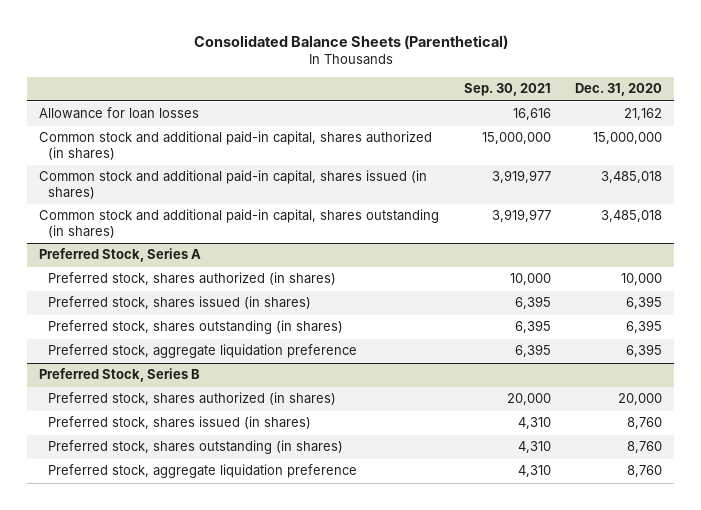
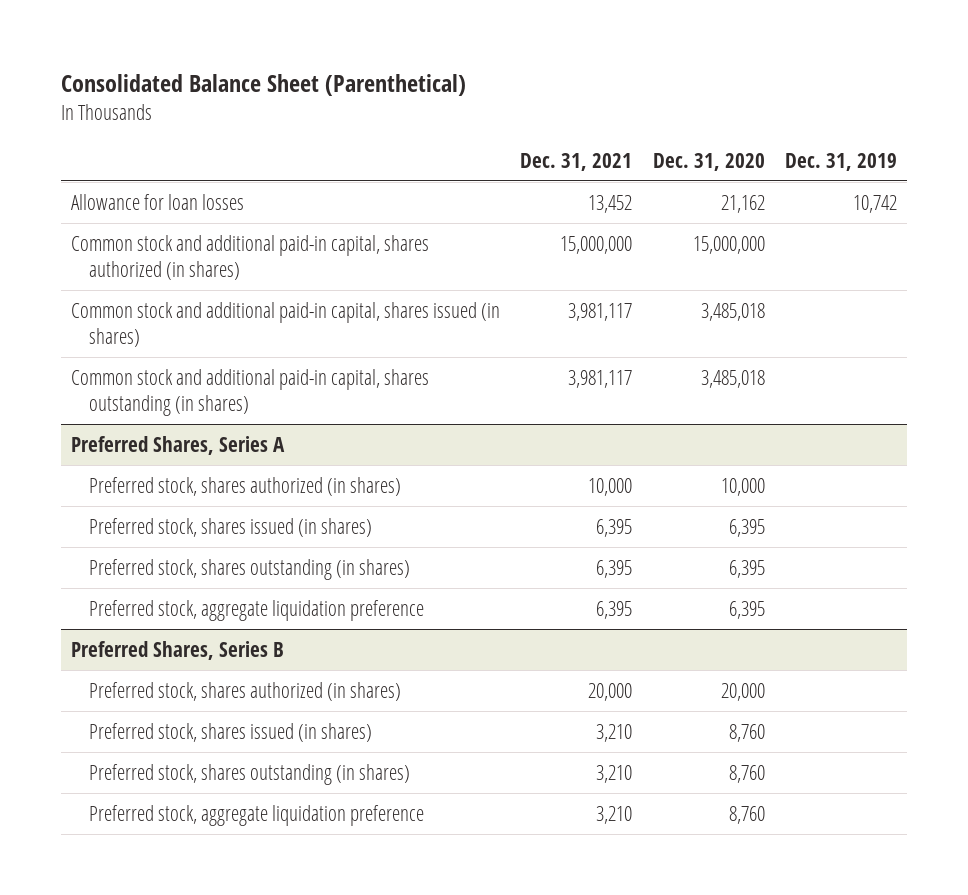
[193,34,508,49] Consolidated Balance Sheets (Parenthetical) -> [60,74,466,97] Consolidated Balance Sheet (Parenthetical)
[463,83,551,97] Sep. 30, 2021 -> none
none -> [520,152,633,171] Dec. 31, 2021
none -> [785,152,898,171] Dec. 31, 2019
[39,248,202,263] Preferred Stock, Series A -> [70,435,285,455] Preferred Shares, Series A
[39,368,201,383] Preferred Stock, Series B -> [70,640,284,660] Preferred Shares, Series B

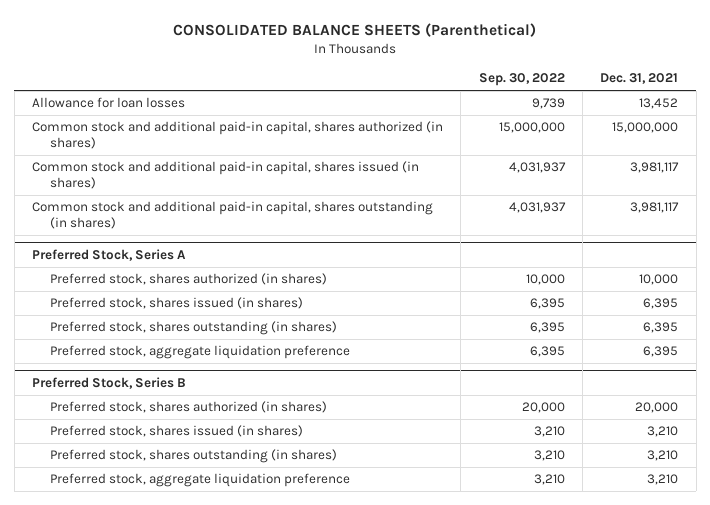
[60,74,466,97] Consolidated Balance Sheet (Parenthetical) -> [173,22,537,37] CONSOLIDATED BALANCE SHEETS (Parenthetical)
[652,152,765,171] Dec. 31, 2020 -> none
[785,152,898,171] Dec. 31, 2019 -> none
none -> [478,73,565,87] Sep. 30, 2022
[70,435,285,455] Preferred Shares, Series A -> [31,249,186,262] Preferred Stock, Series A
[70,640,284,660] Preferred Shares, Series B -> [31,377,186,390] Preferred Stock, Series B

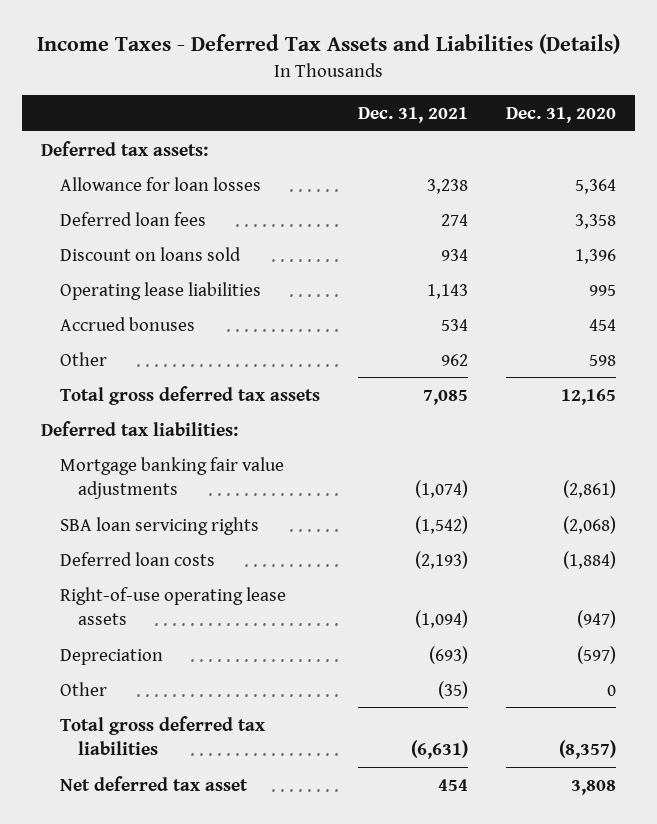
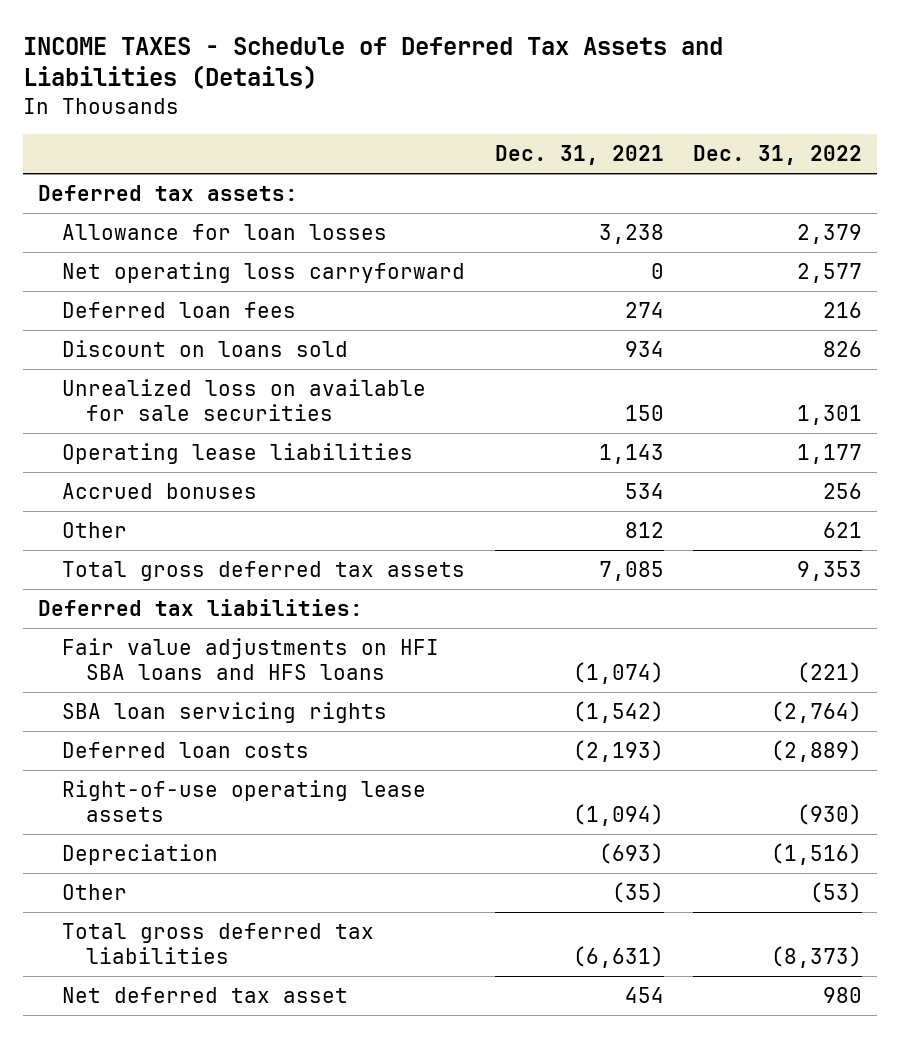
[36,34,620,55] Income Taxes - Deferred Tax Assets and Liabilities (Details) -> [23,36,724,90] INCOME TAXES - Schedule of Deferred Tax Assets and Liabilities (Details)
[505,106,616,123] Dec. 31, 2020 -> none
none -> [693,145,863,166] Dec. 31, 2022
none -> [61,261,465,283] Net operating loss carryforward
none -> [61,378,426,422] Unrealized loss on available for sale securities
[440,353,468,366] 962 -> [624,521,664,538] 812
[59,456,284,499] Mortgage banking fair value adjustments -> [61,637,439,681] Fair value adjustments on HFI SBA loans and HFS loans

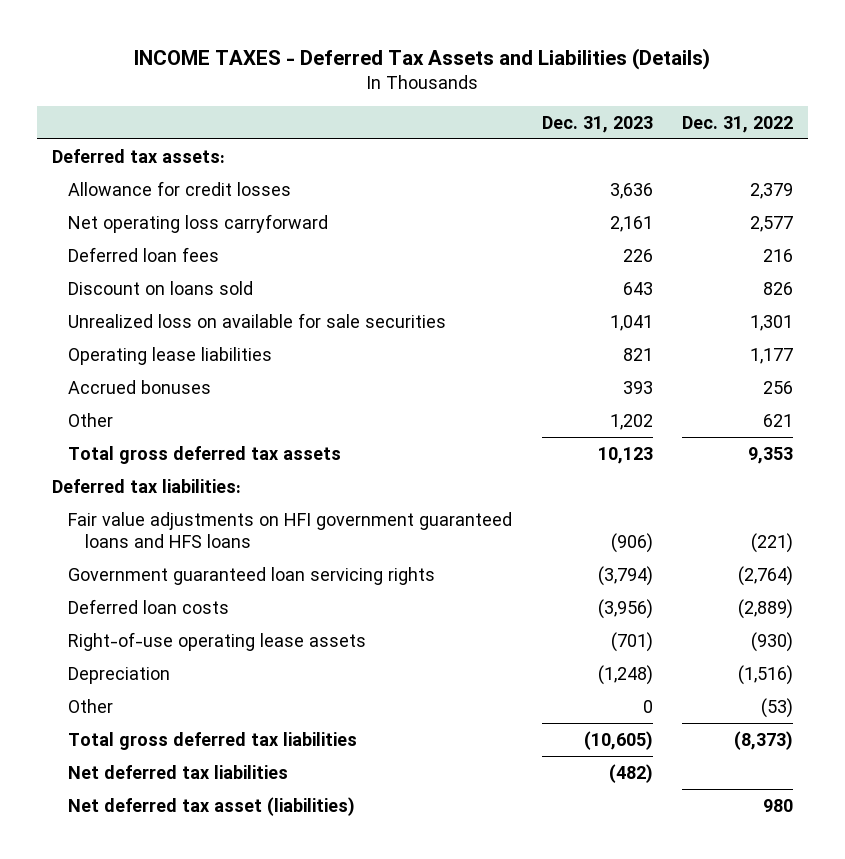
[23,36,724,90] INCOME TAXES - Schedule of Deferred Tax Assets and Liabilities (Details) -> [134,47,711,70] INCOME TAXES - Deferred Tax Assets and Liabilities (Details)
[494,145,664,166] Dec. 31, 2021 -> none
none -> [541,115,653,133] Dec. 31, 2023
[61,223,387,240] Allowance for loan losses -> [68,180,292,196] Allowance for credit losses
[61,637,439,681] Fair value adjustments on HFI SBA loans and HFS loans -> [68,511,513,548] Fair value adjustments on HFI government guaranteed loans and HFS loans
[61,701,387,723] SBA loan servicing rights -> [68,566,436,585] Government guaranteed loan servicing rights
none -> [68,764,289,779] Net deferred tax liabilities
[61,986,348,1003] Net deferred tax asset -> [68,796,356,816] Net deferred tax asset (liabilities)

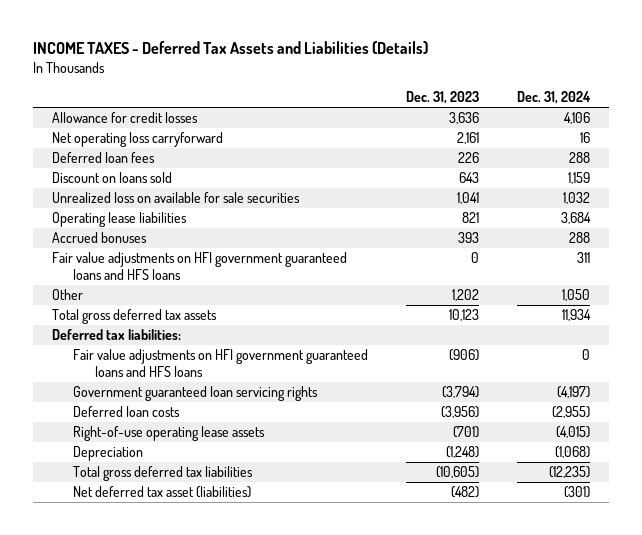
[682,115,794,133] Dec. 31, 2022 -> none
none -> [517,91,592,105] Dec. 31, 2024
[51,148,225,163] Deferred tax assets: -> none
none -> [51,252,347,280] Fair value adjustments on HFI government guaranteed loans and HFS loans
[68,698,114,713] Other -> none
[68,796,356,816] Net deferred tax asset (liabilities) -> none
[68,764,289,779] Net deferred tax liabilities -> [73,486,252,499] Net deferred tax asset (liabilities)

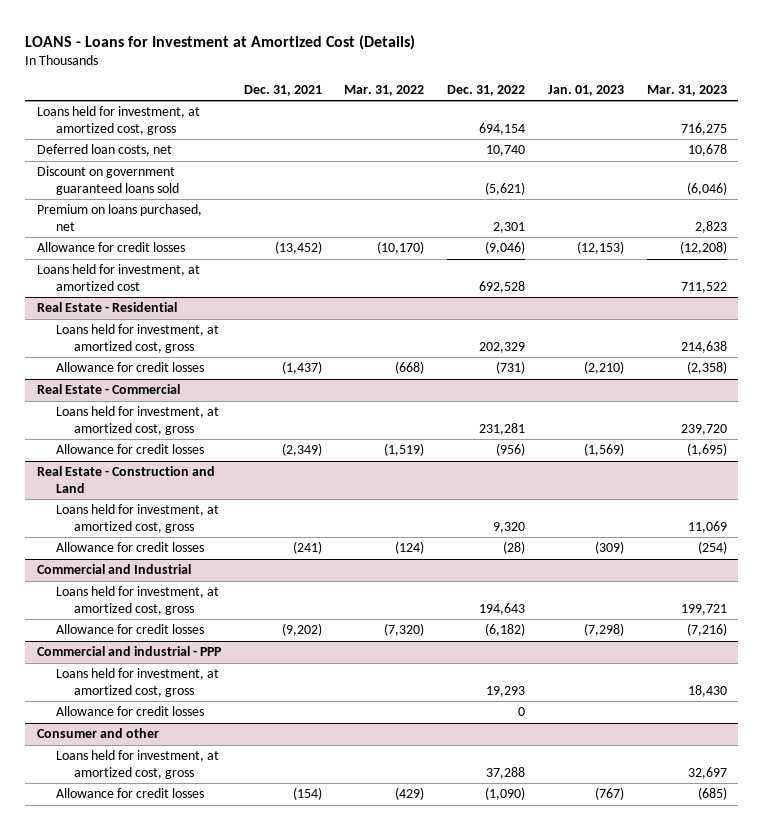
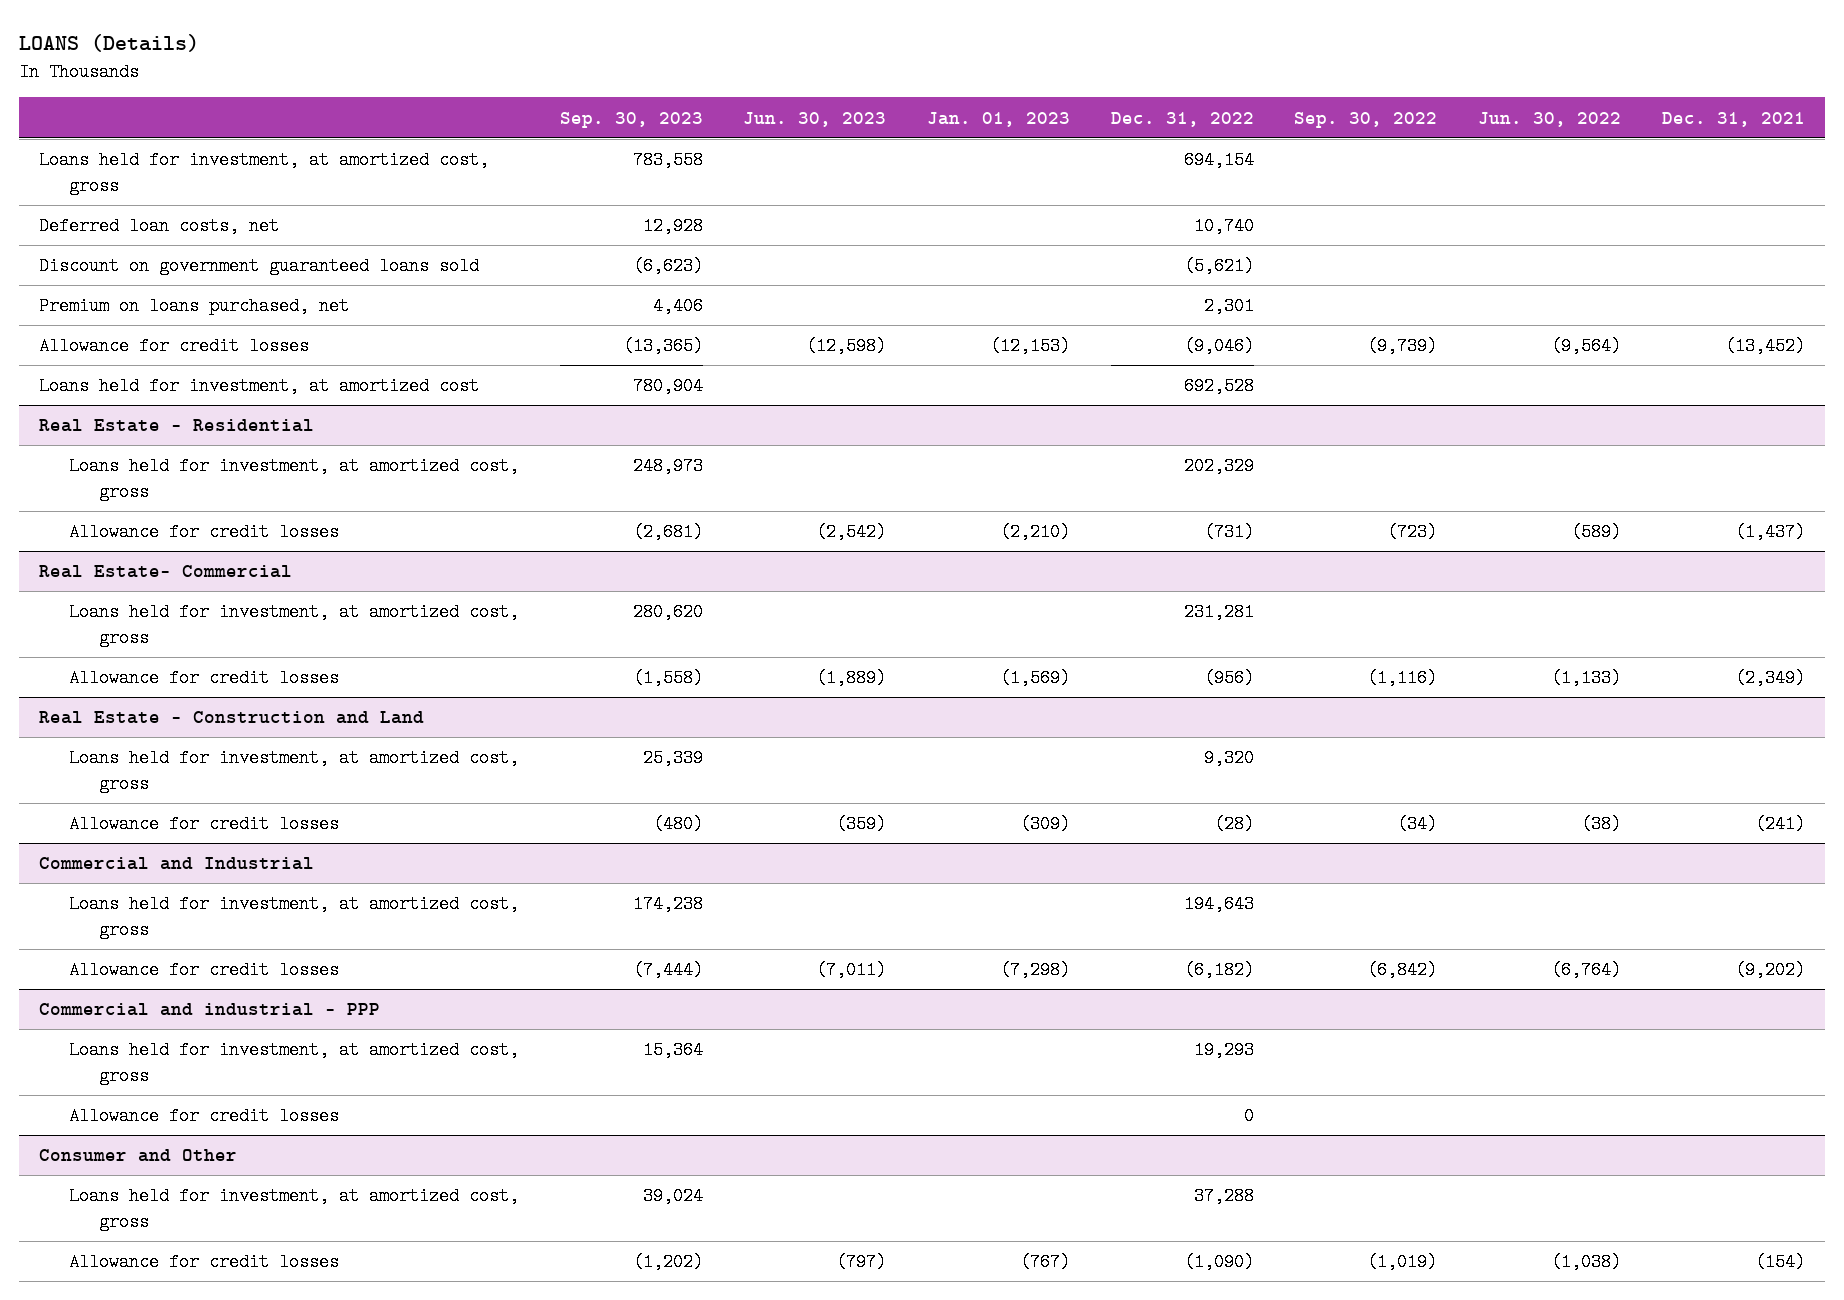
[25,34,416,50] LOANS - Loans for Investment at Amortized Cost (Details) -> [18,33,199,52] LOANS (Details)
[344,84,425,96] Mar. 31, 2022 -> none
[646,84,727,96] Mar. 31, 2023 -> none
none -> [559,111,703,128] Sep. 30, 2023
none -> [743,111,887,127] Jun. 30, 2023
none -> [1294,111,1438,128] Sep. 30, 2022
none -> [1478,111,1622,127] Jun. 30, 2022
[36,384,180,395] Real Estate - Commercial -> [38,565,292,579] Real Estate- Commercial
[36,728,159,739] Consumer and other -> [38,1149,237,1163] Consumer and Other

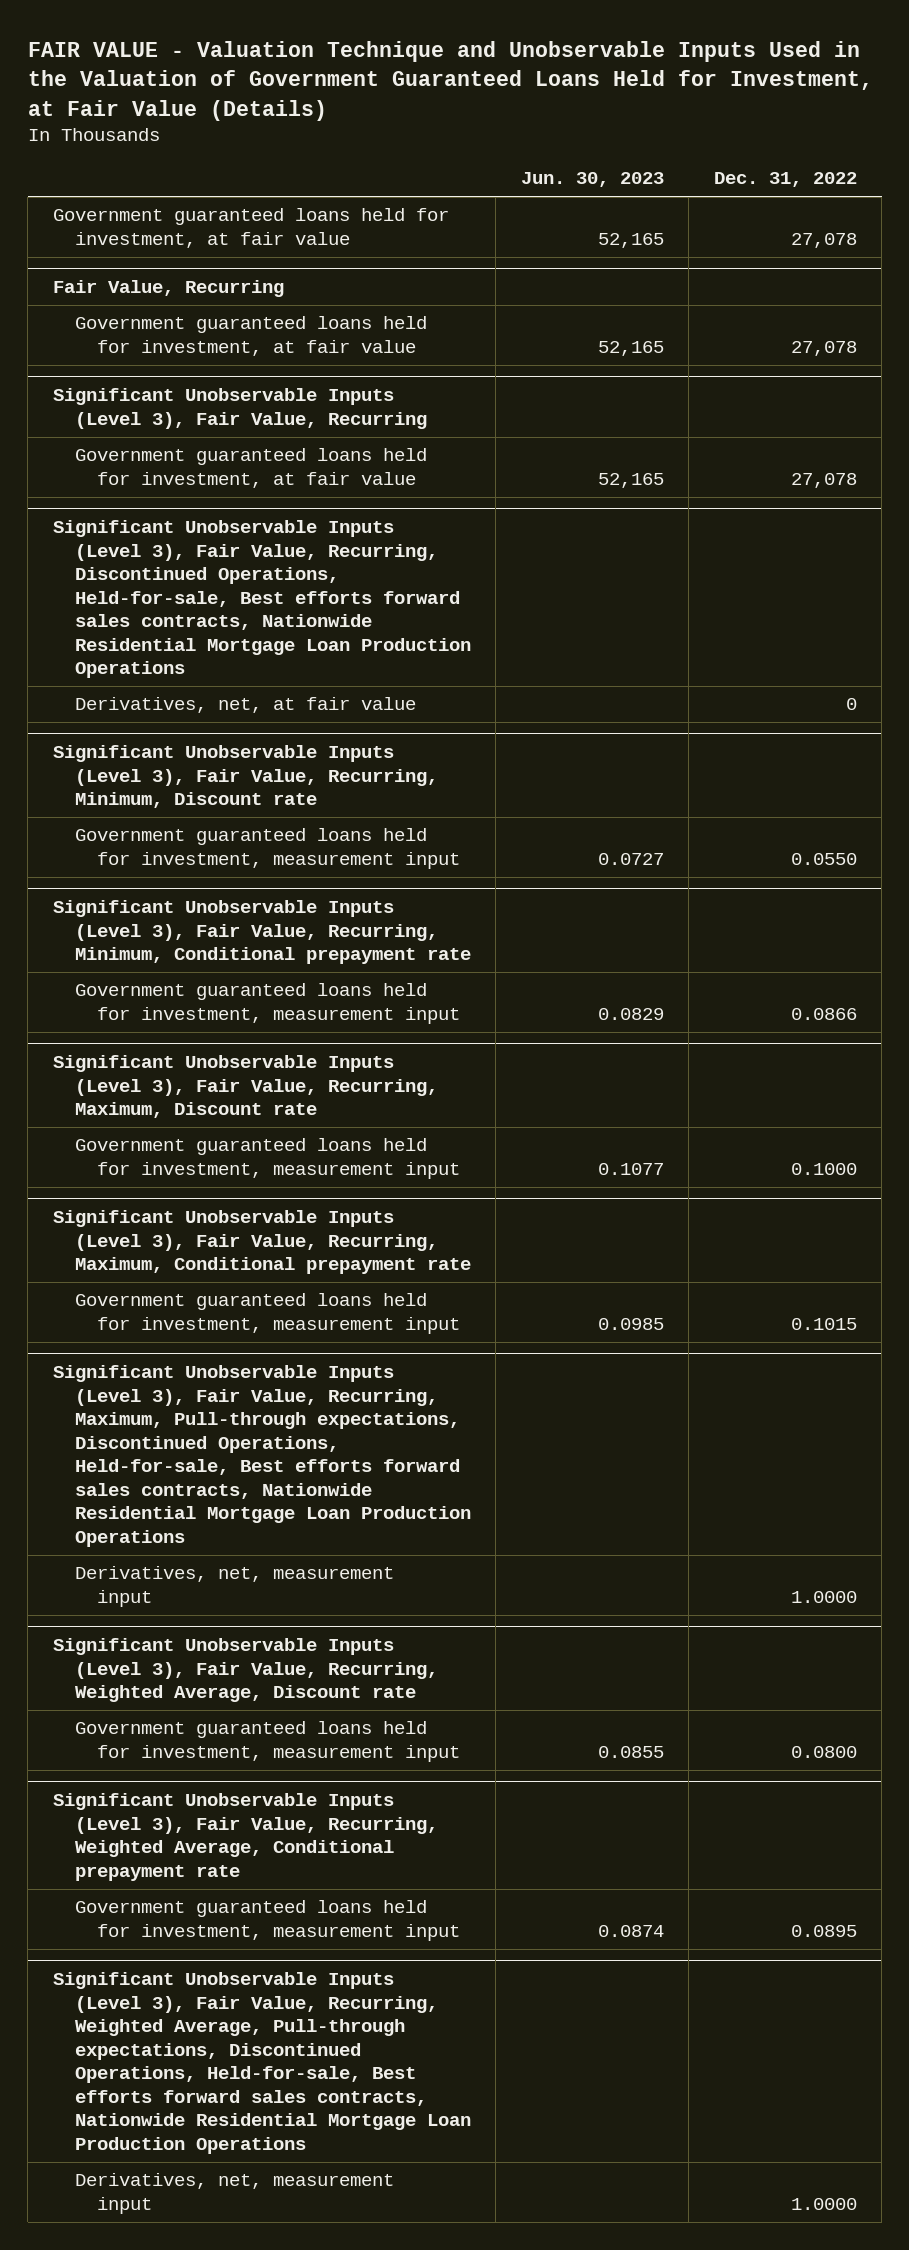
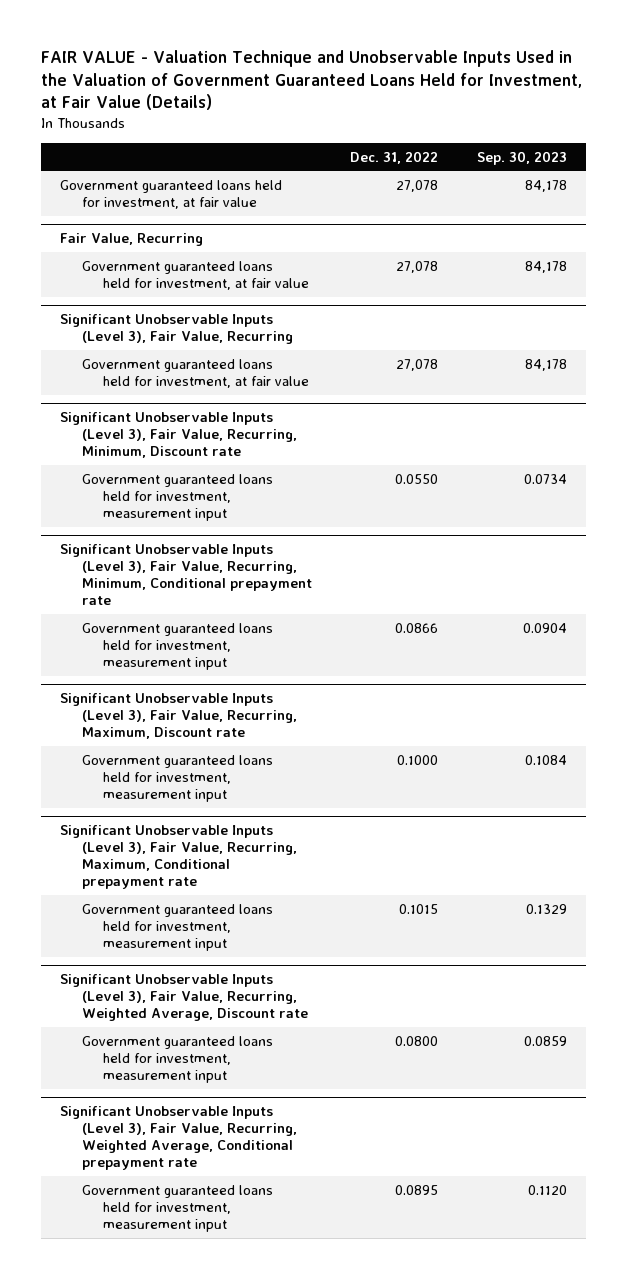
[520,172,664,188] Jun. 30, 2023 -> none
none -> [476,150,567,165] Sep. 30, 2023
[52,520,471,679] Significant Unobservable Inputs (Level 3), Fair Value, Recurring, Discontinued Operations, Held-for-sale, Best efforts forward sales contracts, Nationwide Residential Mortgage Loan Production Operations -> none
[74,697,416,714] Derivatives, net, at fair value -> none
[52,1365,471,1547] Significant Unobservable Inputs (Level 3), Fair Value, Recurring, Maximum, Pull-through expectations, Discontinued Operations, Held-for-sale, Best efforts forward sales contracts, Nationwide Residential Mortgage Loan Production Operations -> none
[74,1566,394,1607] Derivatives, net, measurement input -> none
[52,1972,471,2154] Significant Unobservable Inputs (Level 3), Fair Value, Recurring, Weighted Average, Pull-through expectations, Discontinued Operations, Held-for-sale, Best efforts forward sales contracts, Nationwide Residential Mortgage Loan Production Operations -> none
[74,2173,394,2214] Derivatives, net, measurement input -> none

